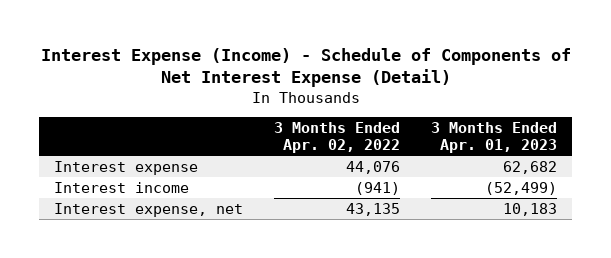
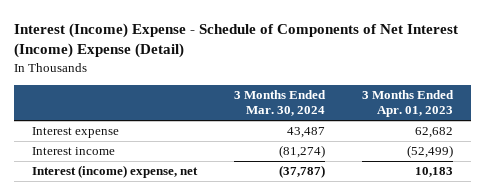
[40,48,571,88] Interest Expense (Income) - Schedule of Components of Net Interest Expense (Detail) -> [13,22,458,59] Interest (Income) Expense - Schedule of Components of Net Interest (Income) Expense (Detail)
[274,121,401,153] 3 Months Ended Apr. 02, 2022 -> none
none -> [233,89,326,117] 3 Months Ended Mar. 30, 2024
[54,202,244,217] Interest expense, net -> [32,165,199,179] Interest (income) expense, net

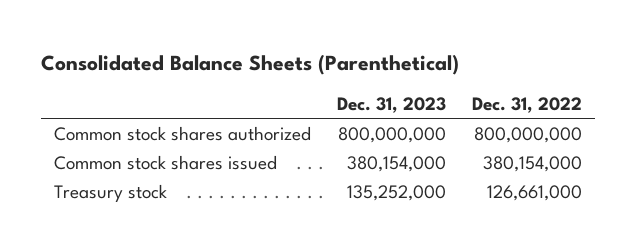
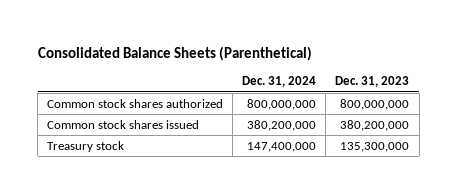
[472,96,583,113] Dec. 31, 2022 -> none
none -> [242,76,317,88] Dec. 31, 2024
[347,155,447,172] 380,154,000 -> [340,119,410,131] 380,200,000
[347,184,447,201] 135,252,000 -> [340,141,410,152] 135,300,000

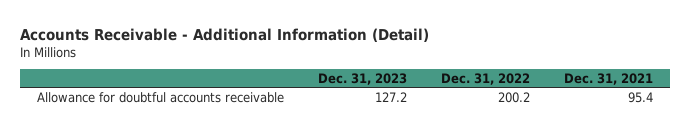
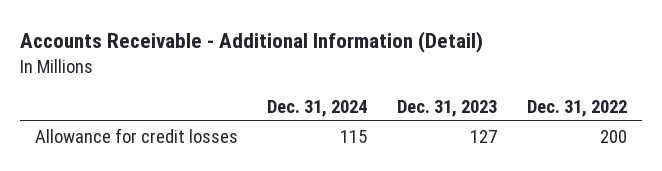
[564,72,654,85] Dec. 31, 2021 -> none
none -> [267,99,368,117] Dec. 31, 2024
[37,91,285,103] Allowance for doubtful accounts receivable -> [34,128,238,144] Allowance for credit losses
[375,91,408,102] 127.2 -> [470,130,498,144] 127
[498,91,531,103] 200.2 -> [599,130,627,144] 200

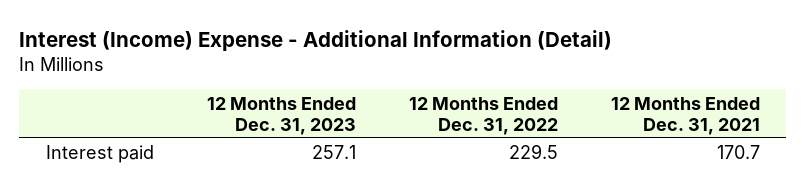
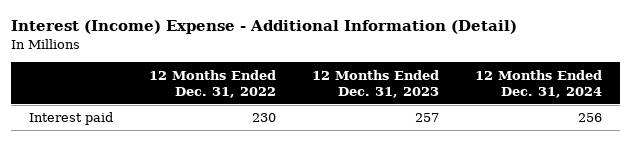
[610,96,760,135] 12 Months Ended Dec. 31, 2021 -> none
none -> [475,69,603,99] 12 Months Ended Dec. 31, 2024
[311,145,356,160] 257.1 -> [415,113,440,123] 257
[508,144,558,160] 229.5 -> [252,113,277,123] 230

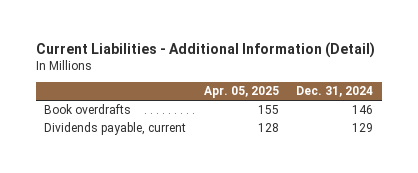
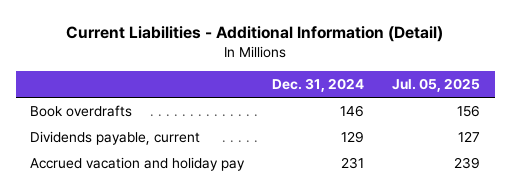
[203,86,279,99] Apr. 05, 2025 -> none
none -> [392,78,481,93] Jul. 05, 2025
none -> [30,156,246,171] Accrued vacation and holiday pay

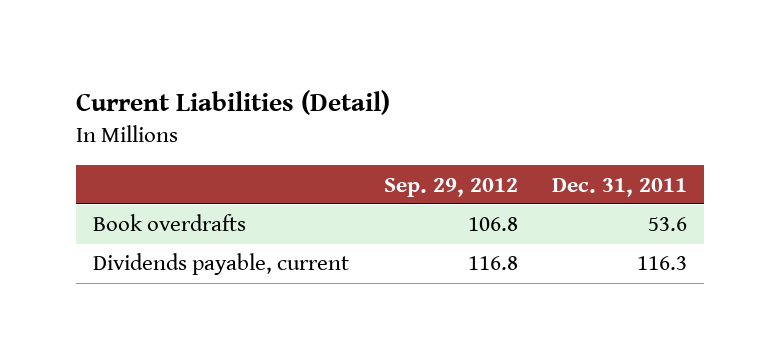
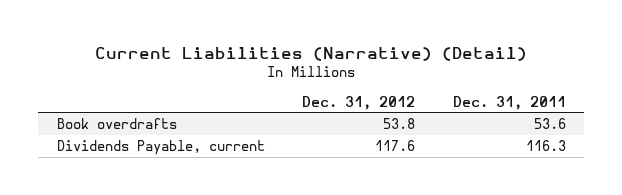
[75,90,390,116] Current Liabilities (Detail) -> [95,47,528,62] Current Liabilities (Narrative) (Detail)
[383,177,518,197] Sep. 29, 2012 -> none
none -> [302,95,416,110] Dec. 31, 2012
[93,253,350,276] Dividends payable, current -> [56,139,265,155] Dividends Payable, current

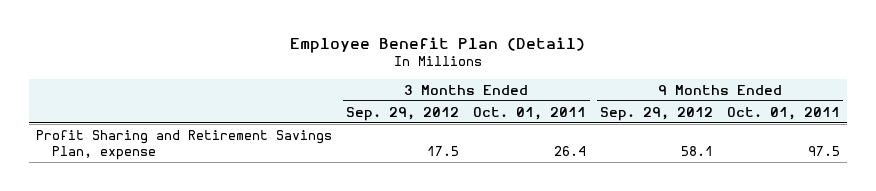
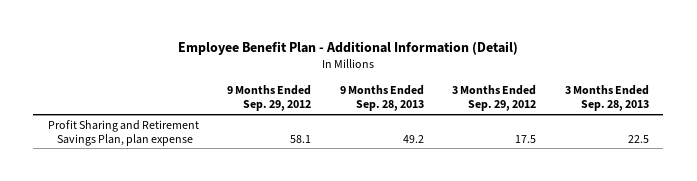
[290,36,586,53] Employee Benefit Plan (Detail) -> [178,41,519,56] Employee Benefit Plan - Additional Information (Detail)
[473,106,587,120] Oct. 01, 2011 -> none
[726,106,840,120] Oct. 01, 2011 -> none
none -> [339,85,424,112] 9 Months Ended Sep. 28, 2013
none -> [565,85,650,112] 3 Months Ended Sep. 28, 2013
[36,129,333,160] Profit Sharing and Retirement Savings Plan, expense -> [47,119,199,146] Profit Sharing and Retirement Savings Plan, plan expense

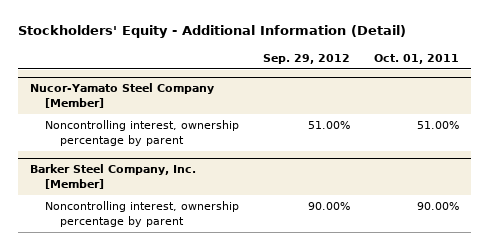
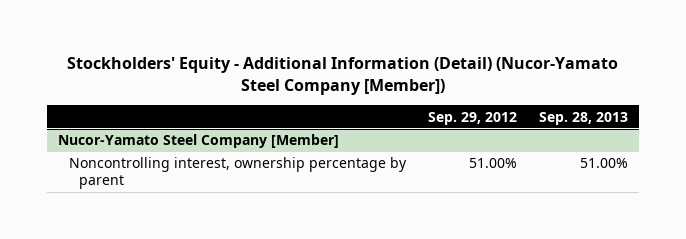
[18,25,407,39] Stockholders' Equity - Additional Information (Detail) -> [67,57,619,96] Stockholders' Equity - Additional Information (Detail) (Nucor-Yamato Steel Company [Member])
[373,53,459,64] Oct. 01, 2011 -> none
none -> [538,111,628,125] Sep. 28, 2013
[30,164,197,189] Barker Steel Company, Inc. [Member] -> none
[44,201,239,227] Noncontrolling interest, ownership percentage by parent -> none

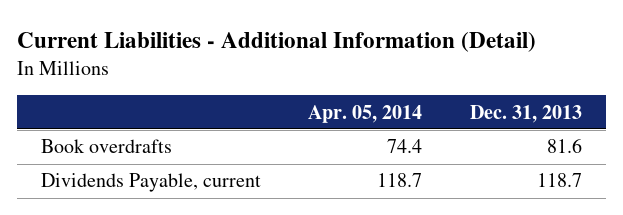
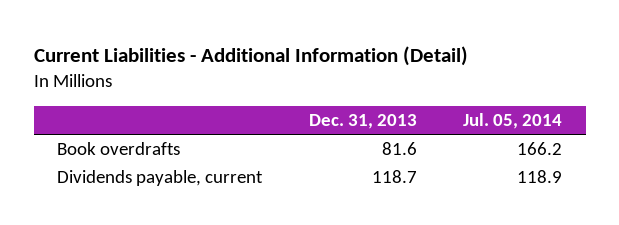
[308,104,423,123] Apr. 05, 2014 -> none
none -> [463,112,563,129] Jul. 05, 2014
[40,173,261,193] Dividends Payable, current -> [57,170,264,187] Dividends payable, current

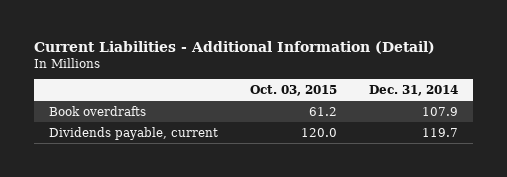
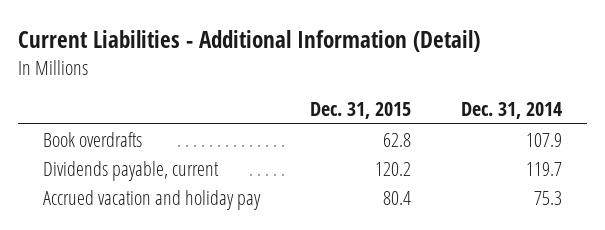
[250,84,338,96] Oct. 03, 2015 -> none
none -> [309,102,411,120] Dec. 31, 2015
none -> [42,189,261,210] Accrued vacation and holiday pay

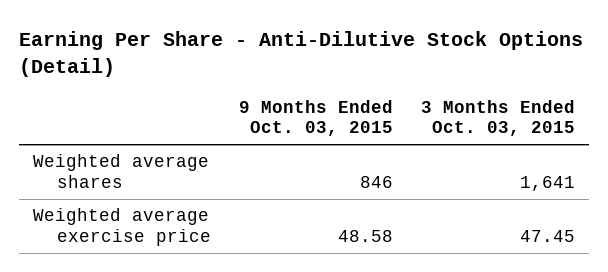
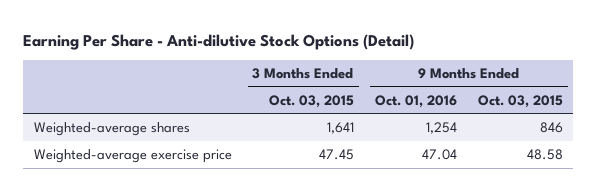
[19,31,584,78] Earning Per Share - Anti-Dilutive Stock Options (Detail) -> [23,33,415,50] Earning Per Share - Anti-dilutive Stock Options (Detail)
none -> [374,94,457,108] Oct. 01, 2016
[33,154,210,188] Weighted average shares -> [33,122,190,137] Weighted-average shares
[33,208,212,246] Weighted average exercise price -> [33,149,232,164] Weighted-average exercise price

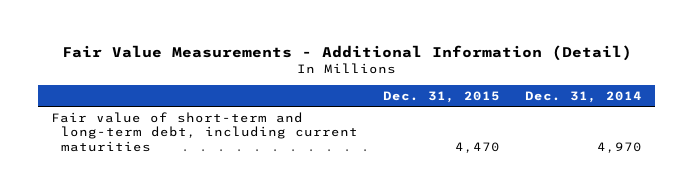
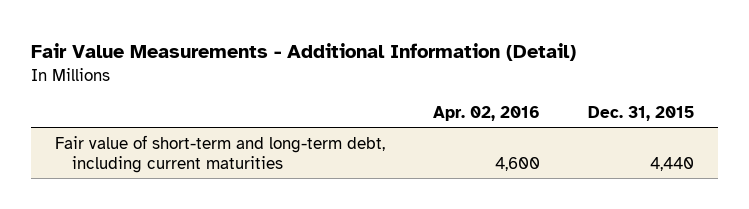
[525,90,643,103] Dec. 31, 2014 -> none
none -> [432,106,540,122] Apr. 02, 2016
[455,141,501,153] 4,470 -> [649,156,694,171] 4,440

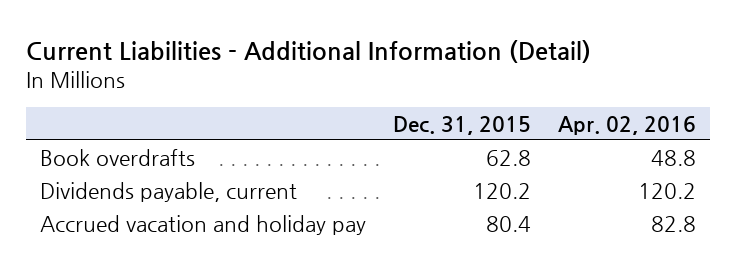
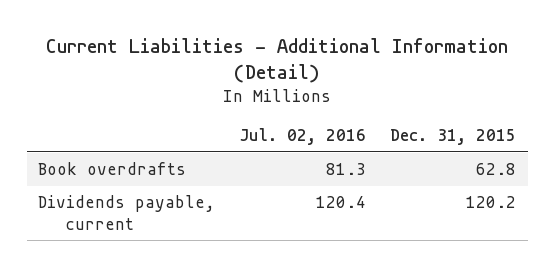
[558,115,697,135] Apr. 02, 2016 -> none
none -> [239,128,367,146] Jul. 02, 2016
[39,214,366,235] Accrued vacation and holiday pay -> none

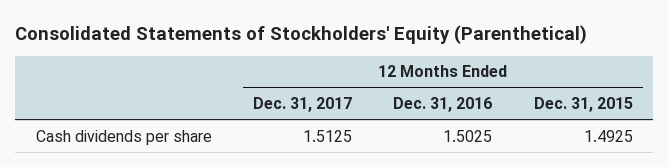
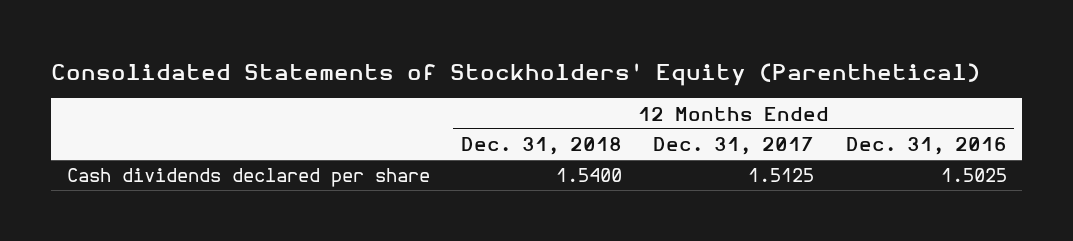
[533,97,633,113] Dec. 31, 2015 -> none
none -> [460,136,622,155] Dec. 31, 2018
[35,129,212,145] Cash dividends per share -> [66,168,430,188] Cash dividends declared per share

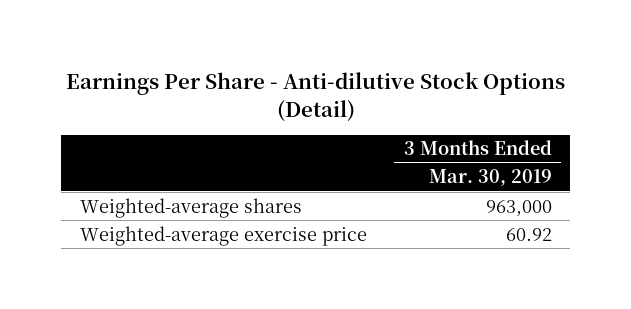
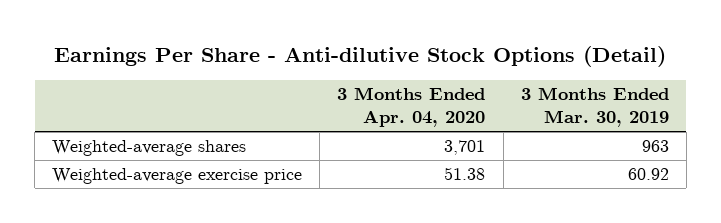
none -> [337,87,486,128] 3 Months Ended Apr. 04, 2020
[485,199,552,217] 963,000 -> [641,140,669,153] 963

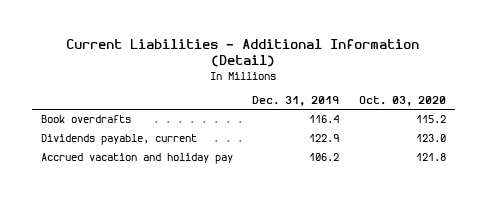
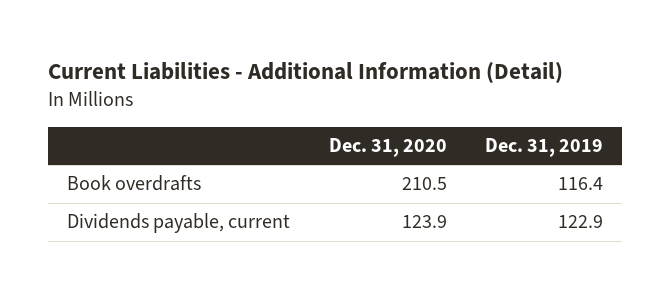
[358,95,446,106] Oct. 03, 2020 -> none
none -> [328,137,447,157] Dec. 31, 2020
[41,153,234,165] Accrued vacation and holiday pay -> none

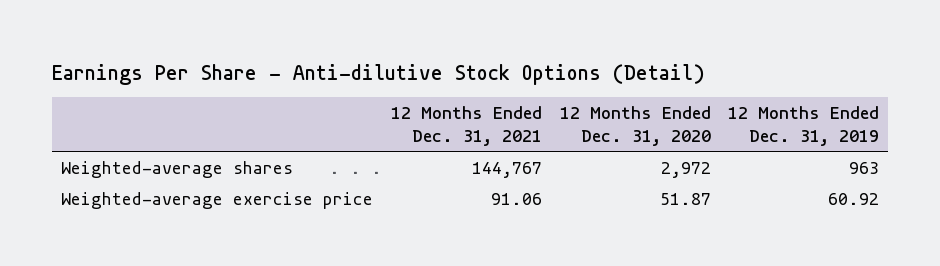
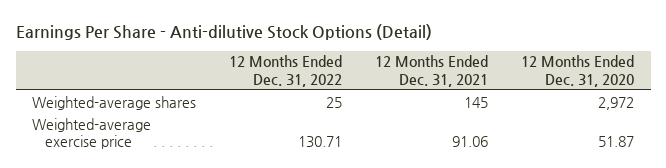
[728,105,880,146] 12 Months Ended Dec. 31, 2019 -> none
none -> [229,55,343,87] 12 Months Ended Dec. 31, 2022
[471,161,542,178] 144,767 -> [464,96,489,108] 145

